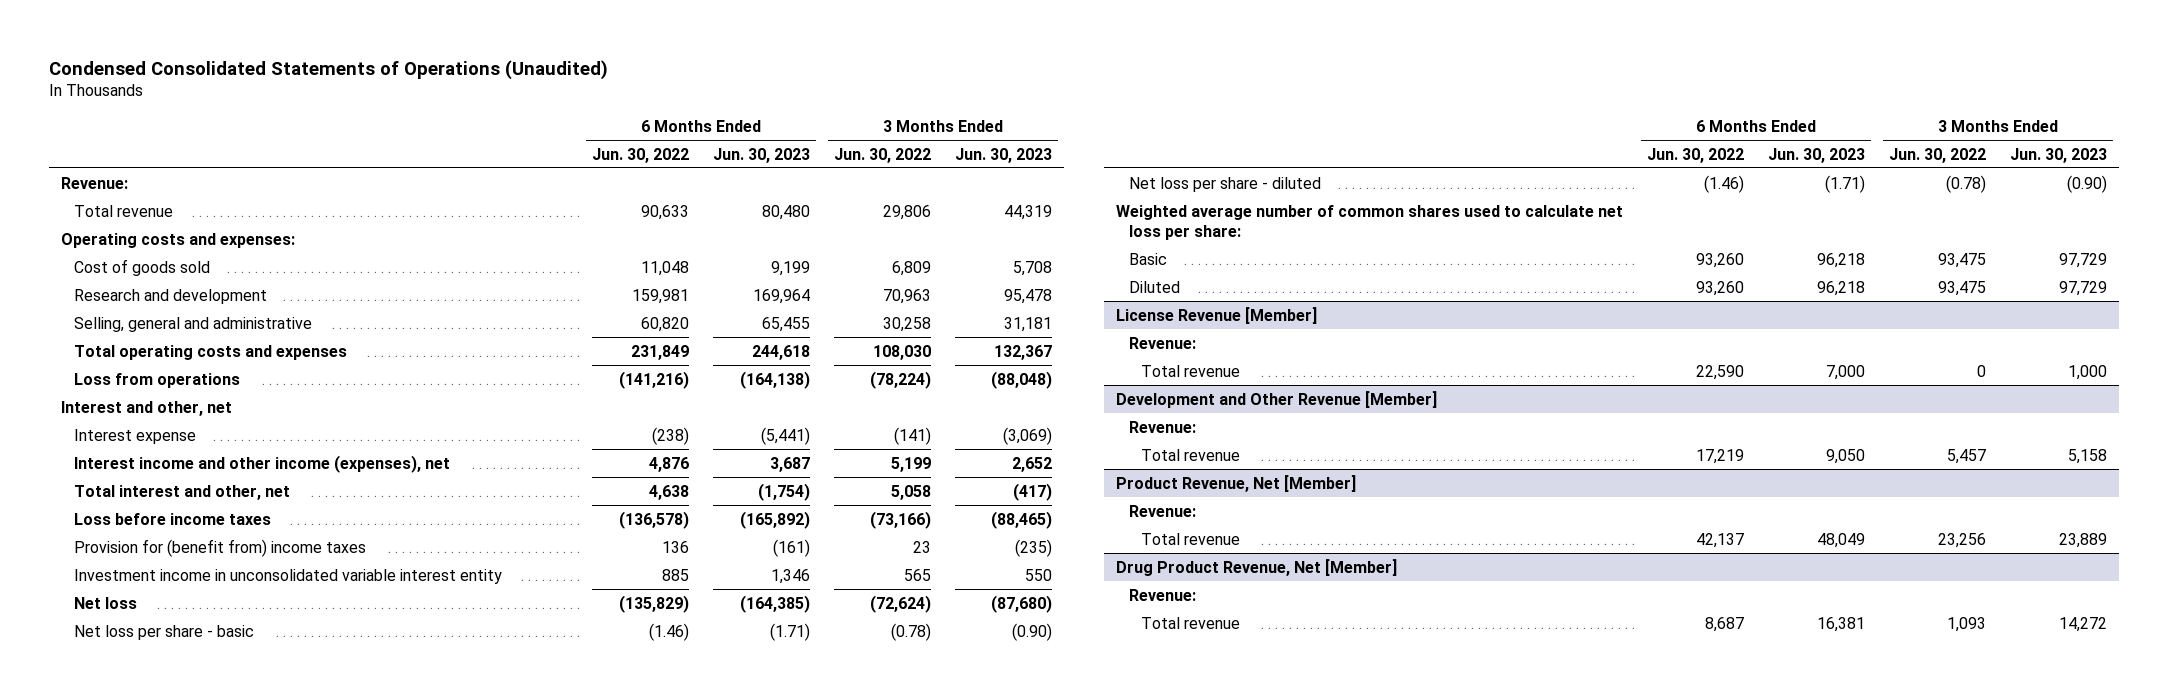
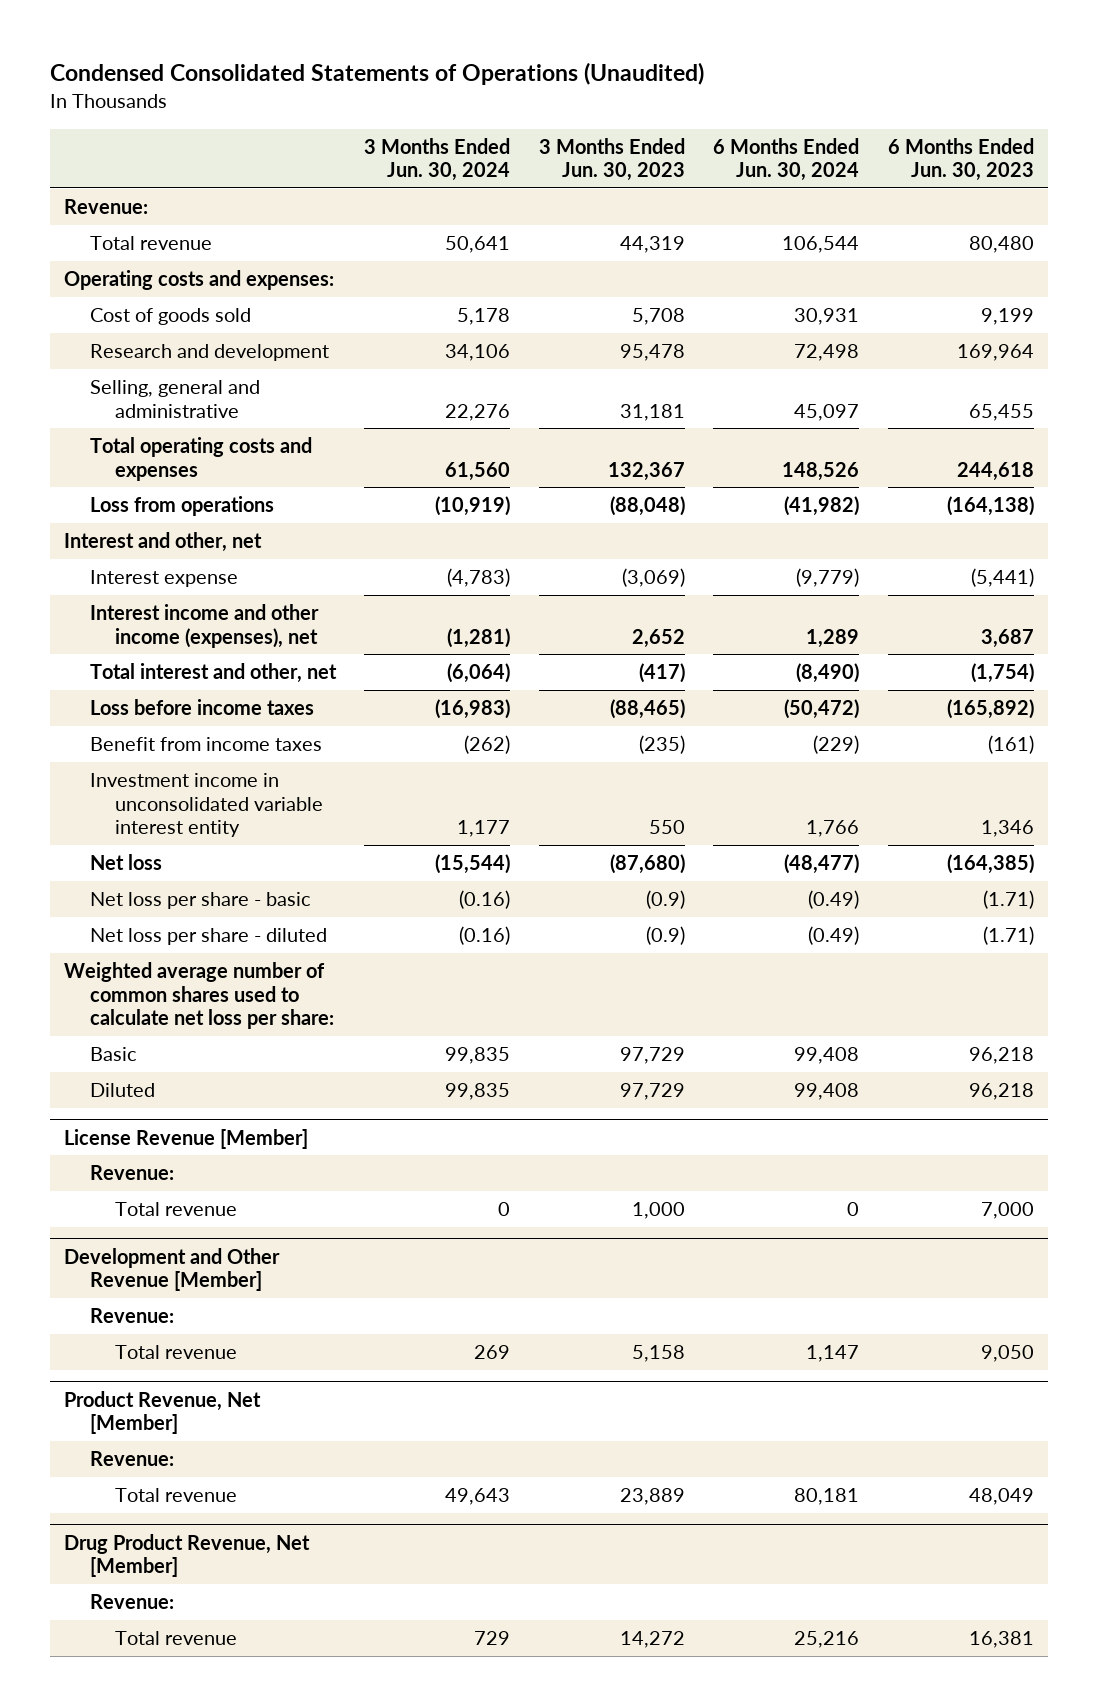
[592,147,690,163] Jun. 30, 2022 -> none
[834,147,932,163] Jun. 30, 2022 -> none
none -> [364,137,511,182] 3 Months Ended Jun. 30, 2024
none -> [713,137,860,182] 6 Months Ended Jun. 30, 2024
[73,538,366,557] Provision for (benefit from) income taxes -> [89,737,322,752] Benefit from income taxes
[1011,622,1052,641] (0.90) -> [645,890,685,910] (0.9)
[2066,174,2107,193] (0.90) -> [645,926,685,946] (0.9)

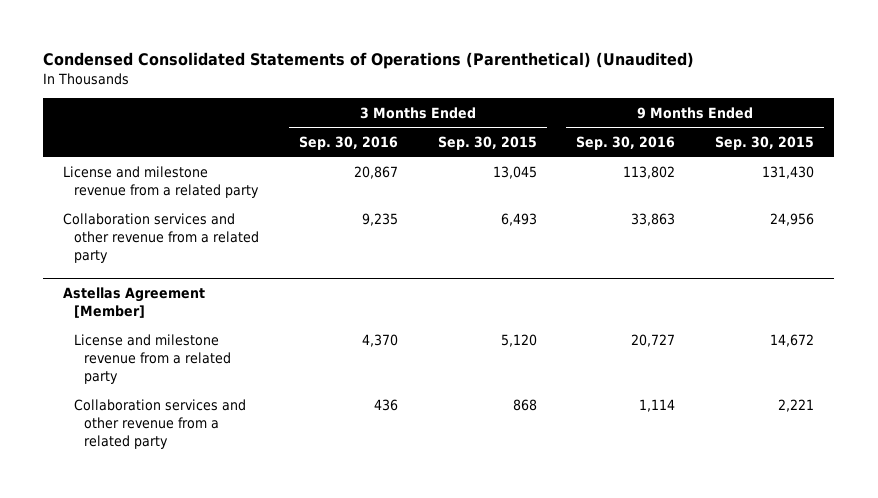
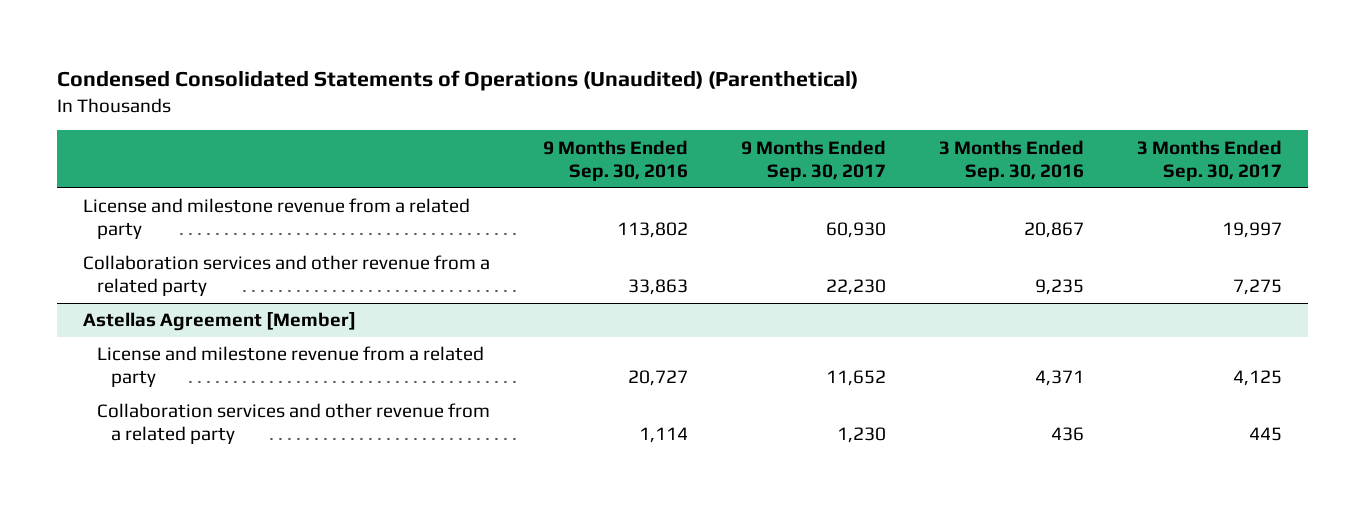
[43,52,695,70] Condensed Consolidated Statements of Operations (Parenthetical) (Unaudited) -> [57,70,859,92] Condensed Consolidated Statements of Operations (Unaudited) (Parenthetical)
[437,135,537,150] Sep. 30, 2015 -> none
[715,135,815,150] Sep. 30, 2015 -> none
none -> [741,139,887,181] 9 Months Ended Sep. 30, 2017
none -> [1137,139,1283,181] 3 Months Ended Sep. 30, 2017
[361,333,398,347] 4,370 -> [1035,370,1085,387] 4,371

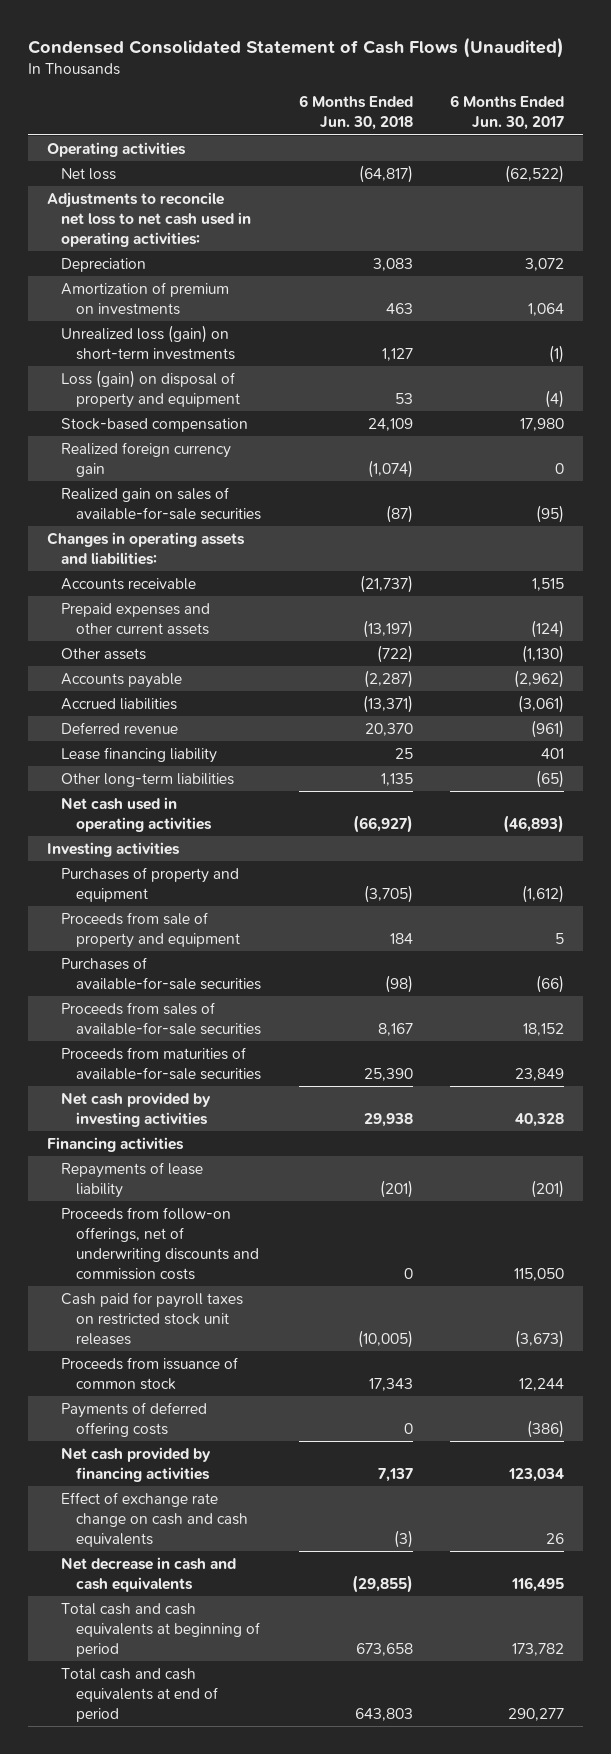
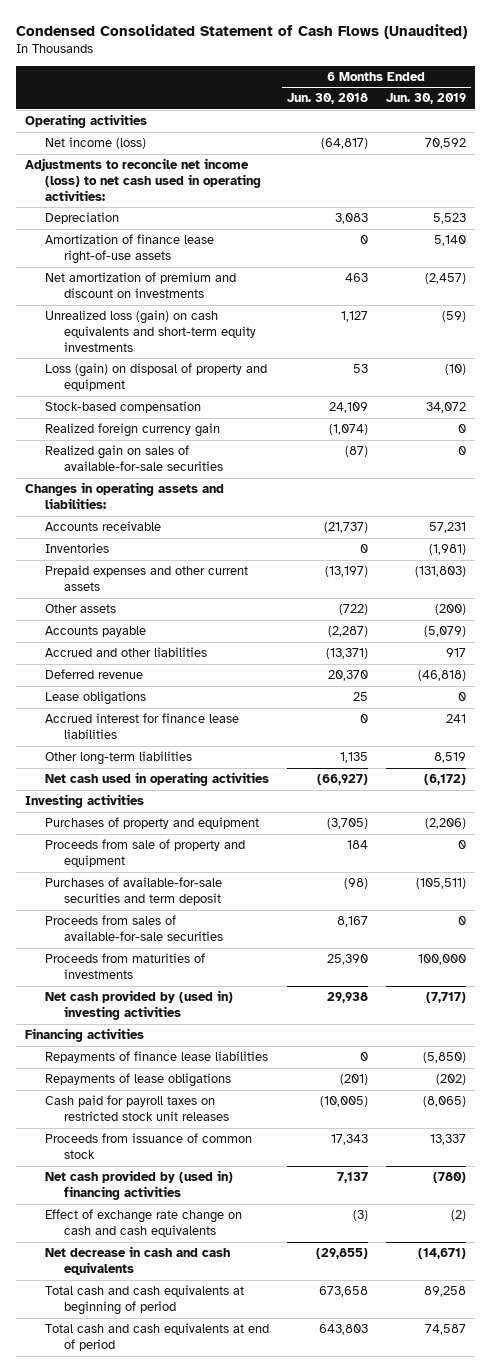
[450,95,565,131] 6 Months Ended Jun. 30, 2017 -> none
none -> [386,93,467,105] Jun. 30, 2019
[61,167,117,180] Net loss -> [44,137,146,150] Net income (loss)
[47,191,252,248] Adjustments to reconcile net loss to net cash used in operating activities: -> [25,158,261,201] Adjustments to reconcile net income (loss) to net cash used in operating activities:
none -> [44,234,214,265] Amortization of finance lease right-of-use assets
[61,281,230,316] Amortization of premium on investments -> [44,272,236,299] Net amortization of premium and discount on investments
[61,324,235,361] Unrealized loss (gain) on short-term investments -> [44,310,256,352] Unrealized loss (gain) on cash equivalents and short-term equity investments
none -> [44,543,109,554] Inventories
[61,697,178,710] Accrued liabilities -> [44,647,207,658] Accrued and other liabilities
[61,746,218,763] Lease financing liability -> none
none -> [44,691,146,706] Lease obligations
none -> [44,713,239,740] Accrued interest for finance lease liabilities
[61,956,261,991] Purchases of available-for-sale securities -> [44,877,222,906] Purchases of available-for-sale securities and term deposit
[61,1046,261,1081] Proceeds from maturities of available-for-sale securities -> [44,953,205,980] Proceeds from maturities of investments
[61,1091,212,1128] Net cash provided by investing activities -> [44,990,233,1021] Net cash provided by (used in) investing activities
[61,1206,259,1281] Proceeds from follow-on offerings, net of underwriting discounts and commission costs -> none
none -> [44,1051,268,1064] Repayments of finance lease liabilities
[61,1161,204,1199] Repayments of lease liability -> [44,1073,231,1088] Repayments of lease obligations
[61,1401,208,1438] Payments of deferred offering costs -> none
[61,1446,212,1483] Net cash provided by financing activities -> [44,1170,233,1201] Net cash provided by (used in) financing activities

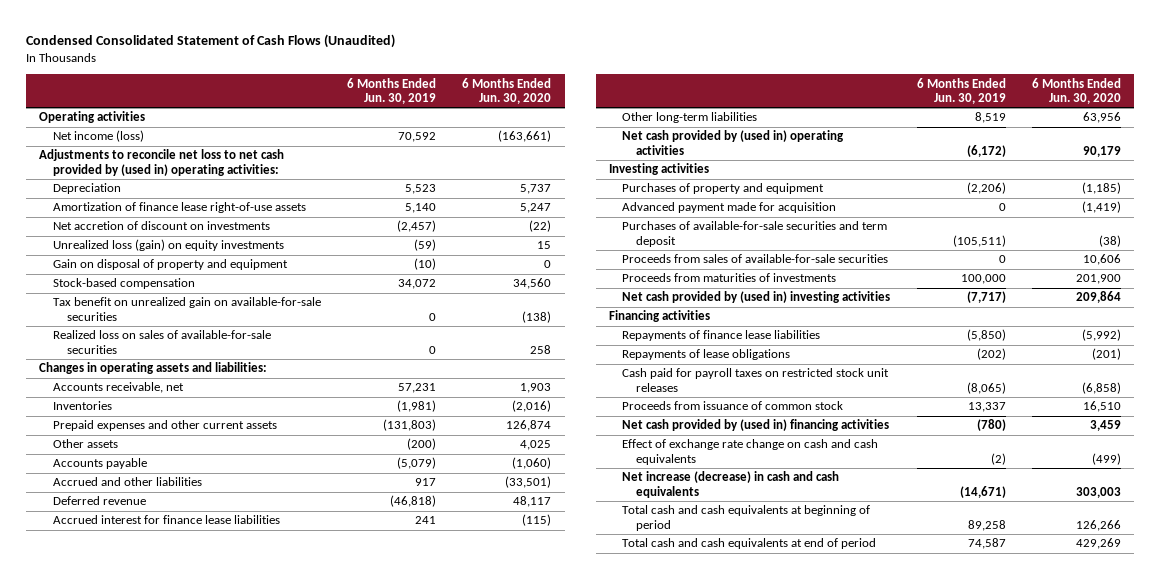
[286,93,368,105] Jun. 30, 2018 -> none
none -> [462,77,552,104] 6 Months Ended Jun. 30, 2020
[25,158,261,201] Adjustments to reconcile net income (loss) to net cash used in operating activities: -> [39,149,285,176] Adjustments to reconcile net loss to net cash provided by (used in) operating activities:
[44,272,236,299] Net amortization of premium and discount on investments -> [52,221,270,231] Net accretion of discount on investments
[44,310,256,352] Unrealized loss (gain) on cash equivalents and short-term equity investments -> [52,239,284,252] Unrealized loss (gain) on equity investments
[44,363,267,392] Loss (gain) on disposal of property and equipment -> [52,259,288,271] Gain on disposal of property and equipment
[44,423,220,438] Realized foreign currency gain -> none
none -> [52,297,321,321] Tax benefit on unrealized gain on available-for-sale securities
[44,445,223,472] Realized gain on sales of available-for-sale securities -> [52,330,271,354] Realized loss on sales of available-for-sale securities
[44,521,161,532] Accounts receivable -> [52,382,184,394] Accounts receivable, net
[44,691,146,706] Lease obligations -> none
[44,772,269,787] Net cash used in operating activities -> [622,130,845,155] Net cash provided by (used in) operating activities
[44,839,245,868] Proceeds from sale of property and equipment -> none
none -> [622,202,837,214] Advanced payment made for acquisition
[44,1246,230,1276] Net decrease in cash and cash equivalents -> [622,471,840,498] Net increase (decrease) in cash and cash equivalents

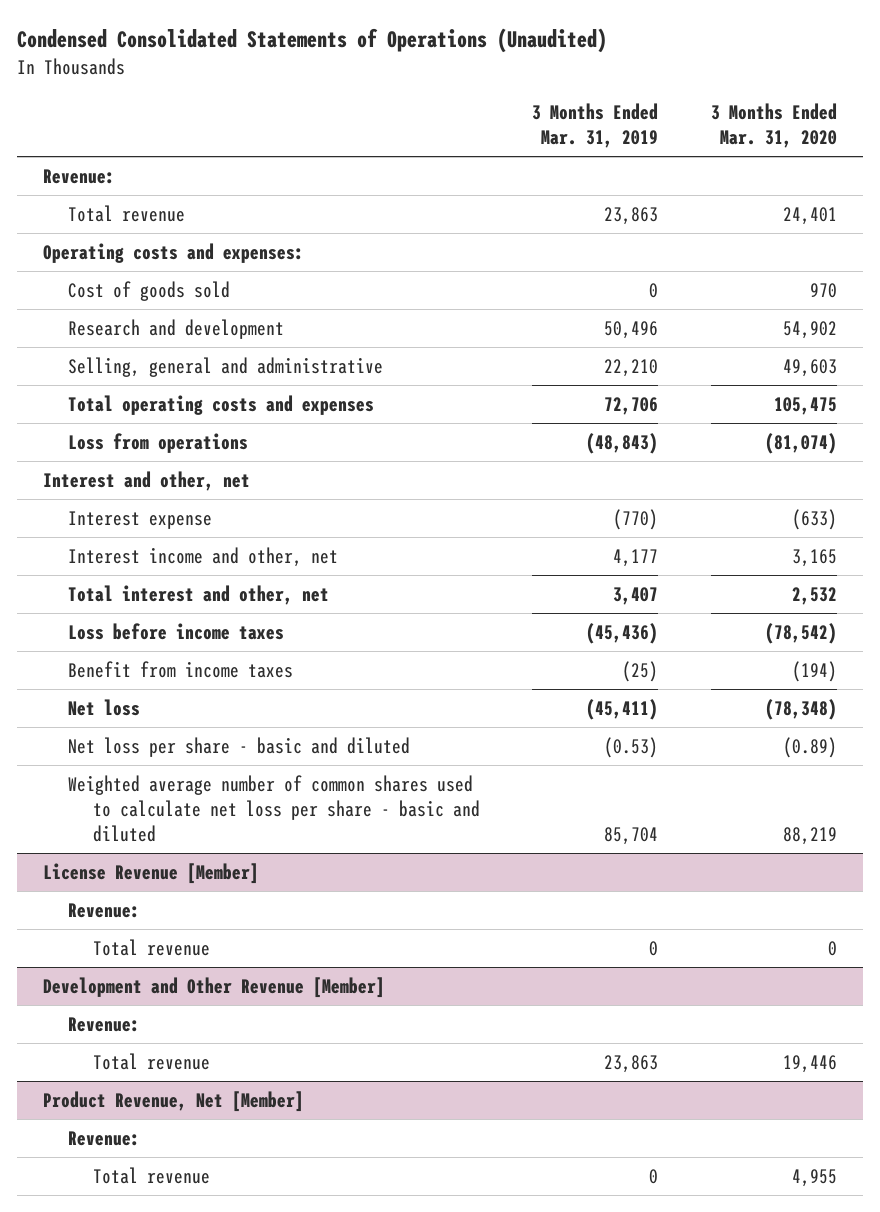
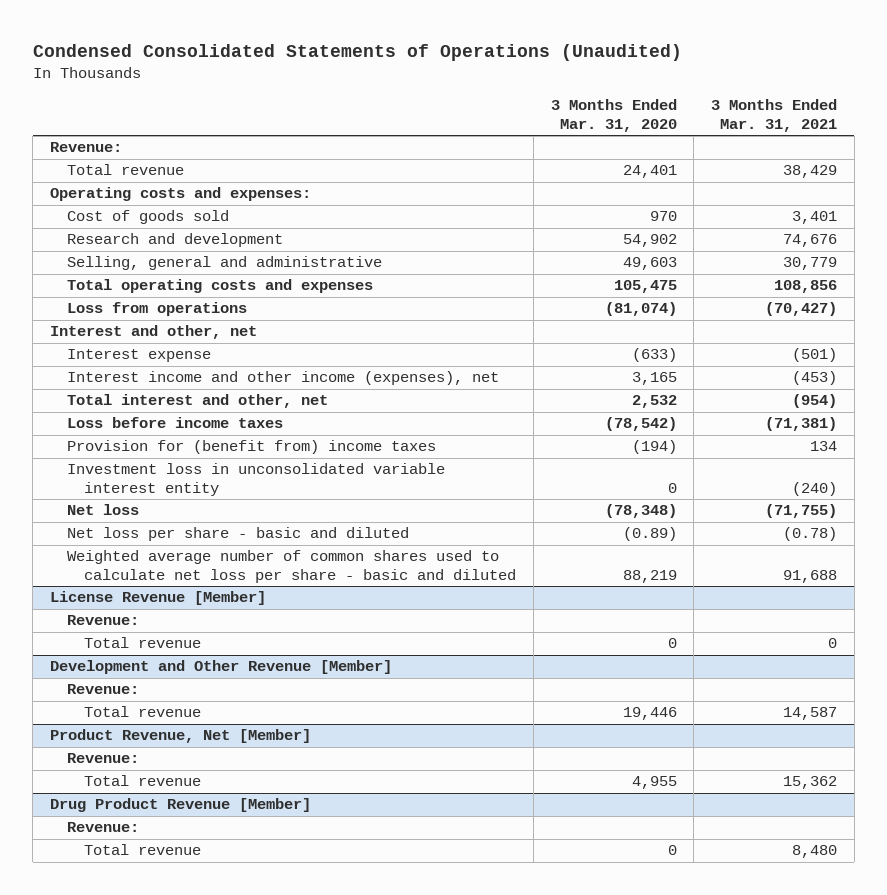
[532,103,659,149] 3 Months Ended Mar. 31, 2019 -> none
none -> [711,99,838,132] 3 Months Ended Mar. 31, 2021
[68,546,339,567] Interest income and other, net -> [67,371,500,386] Interest income and other income (expenses), net
[68,660,294,678] Benefit from income taxes -> [67,440,437,455] Provision for (benefit from) income taxes
none -> [67,463,446,497] Investment loss in unconsolidated variable interest entity
none -> [50,798,312,813] Drug Product Revenue [Member]
none -> [67,822,140,833] Revenue:
none -> [84,844,202,856] Total revenue

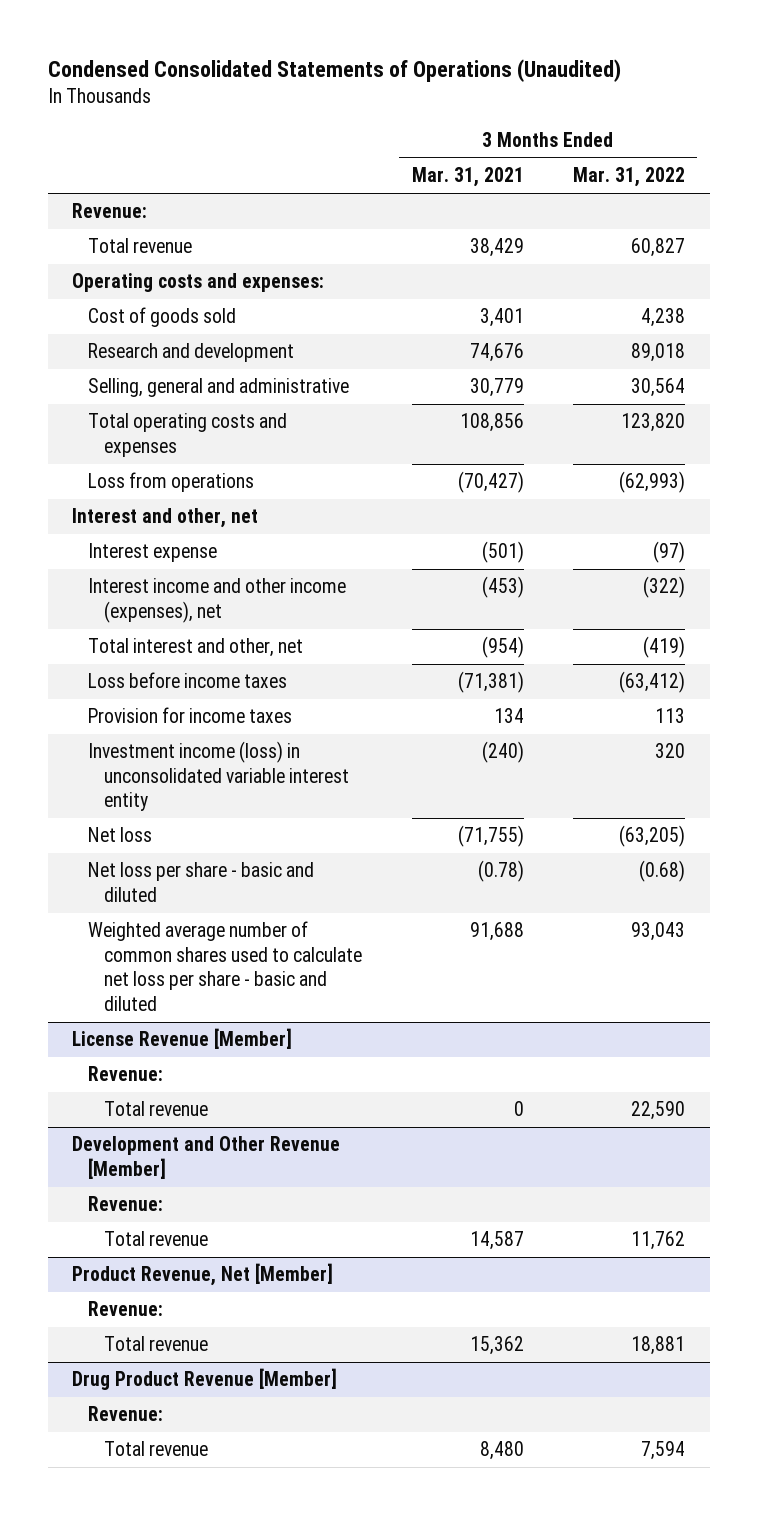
[550,99,677,132] 3 Months Ended Mar. 31, 2020 -> none
none -> [573,167,686,188] Mar. 31, 2022
[67,440,437,455] Provision for (benefit from) income taxes -> [88,707,293,724] Provision for income taxes
[67,463,446,497] Investment loss in unconsolidated variable interest entity -> [88,741,350,812] Investment income (loss) in unconsolidated variable interest entity

